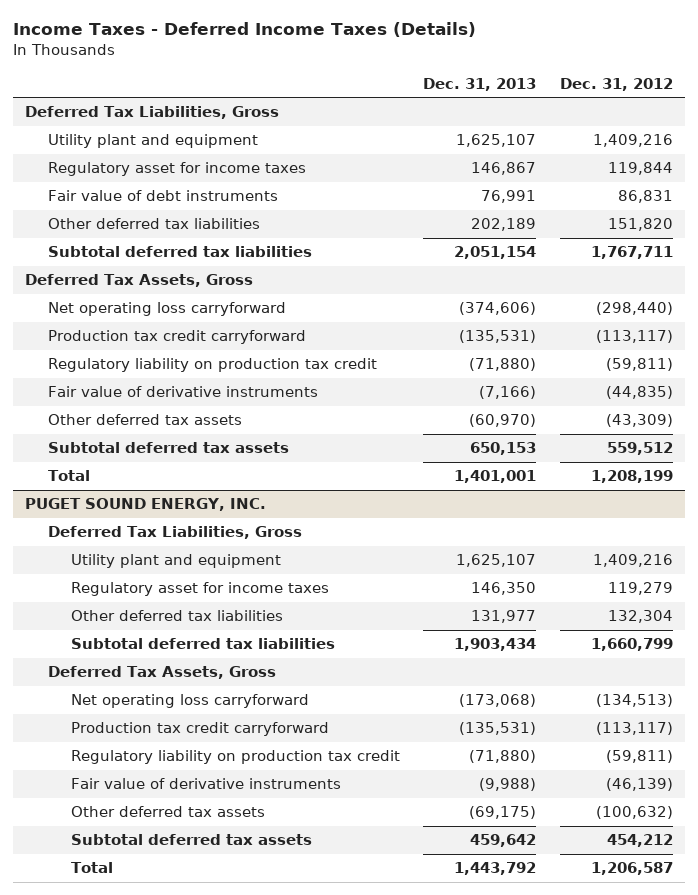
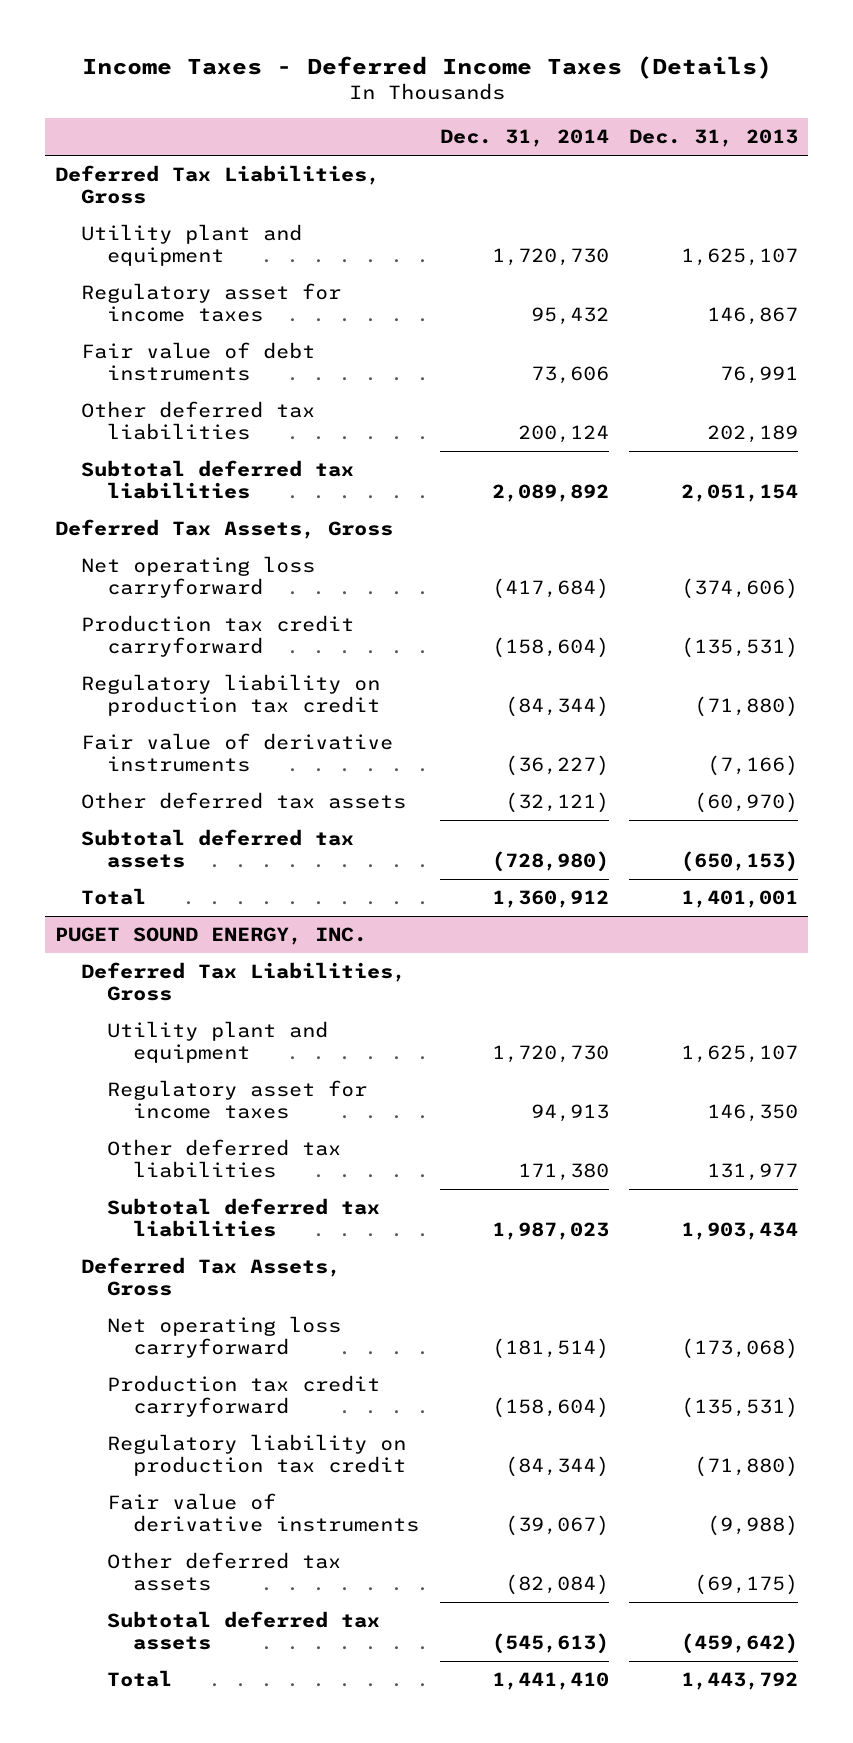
[559,77,673,91] Dec. 31, 2012 -> none
none -> [439,129,609,148] Dec. 31, 2014
[470,442,537,456] 650,153 -> [681,851,799,873] (650,153)
[470,834,537,848] 459,642 -> [681,1633,799,1655] (459,642)

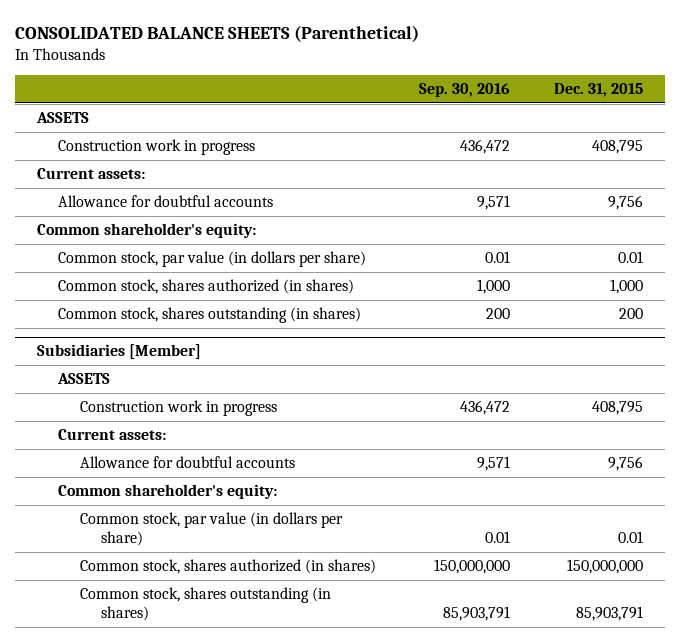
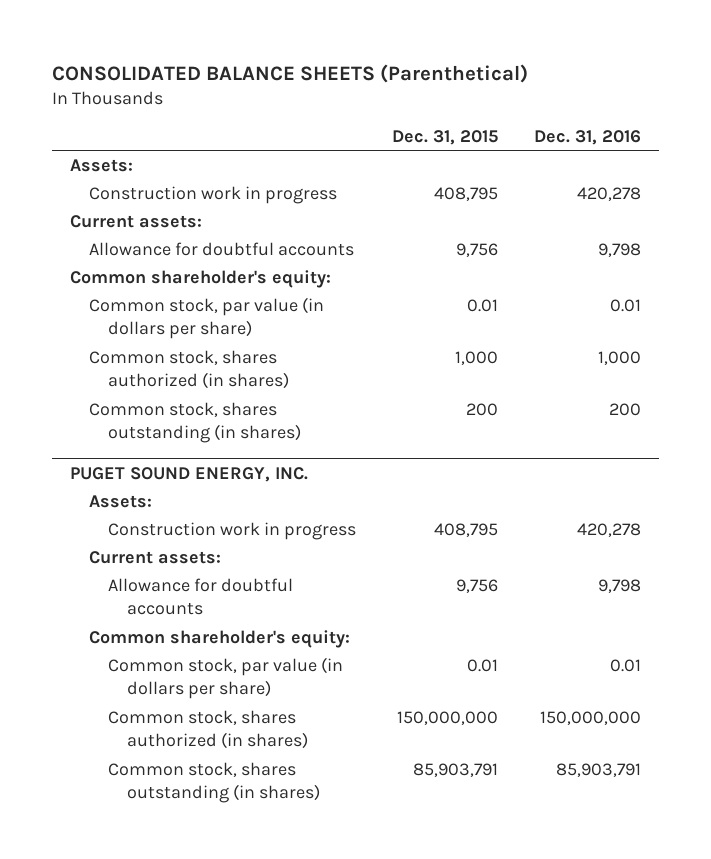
[419,82,511,97] Sep. 30, 2016 -> none
none -> [534,129,642,145] Dec. 31, 2016
[35,112,89,124] ASSETS -> [69,158,133,172] Assets:
[36,344,201,360] Subsidiaries [Member] -> [69,466,308,482] PUGET SOUND ENERGY, INC.
[57,373,111,385] ASSETS -> [88,494,152,508] Assets:

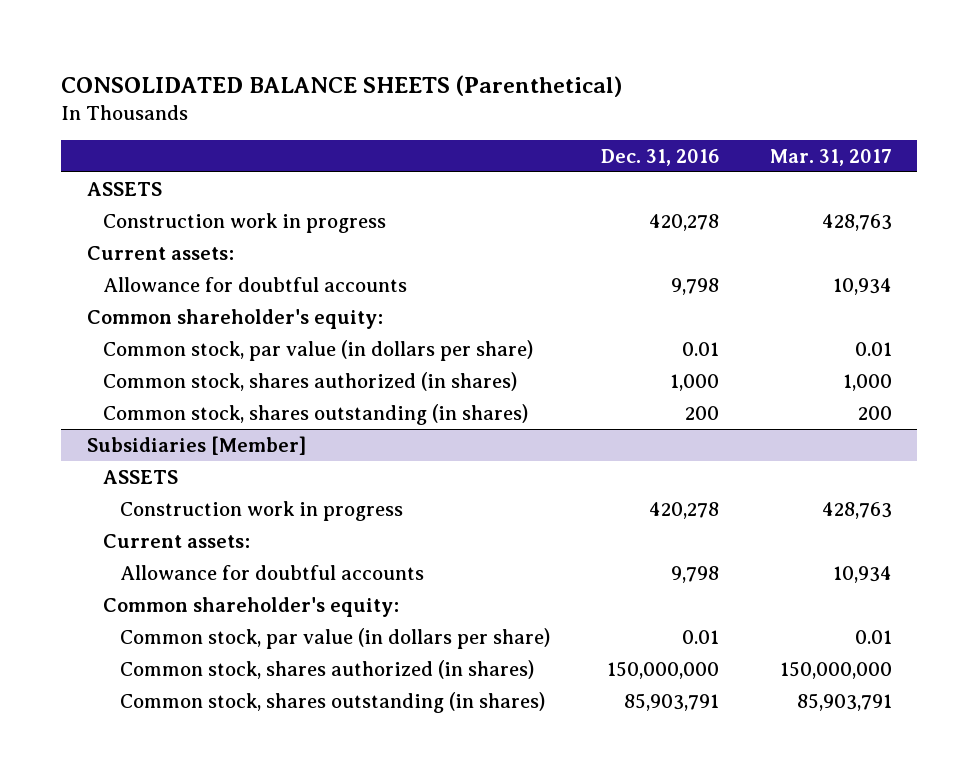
[391,129,498,145] Dec. 31, 2015 -> none
none -> [769,148,892,166] Mar. 31, 2017
[69,158,133,172] Assets: -> [86,181,162,196] ASSETS
[69,466,308,482] PUGET SOUND ENERGY, INC. -> [86,435,306,455] Subsidiaries [Member]
[88,494,152,508] Assets: -> [103,469,179,484] ASSETS

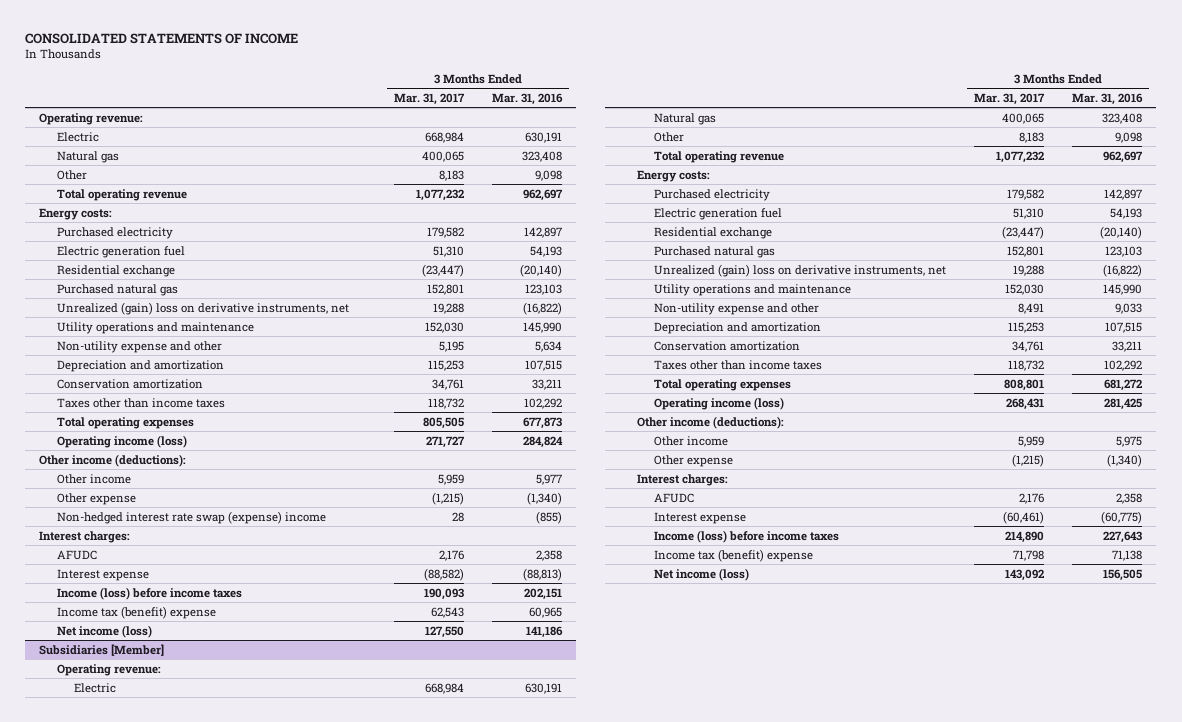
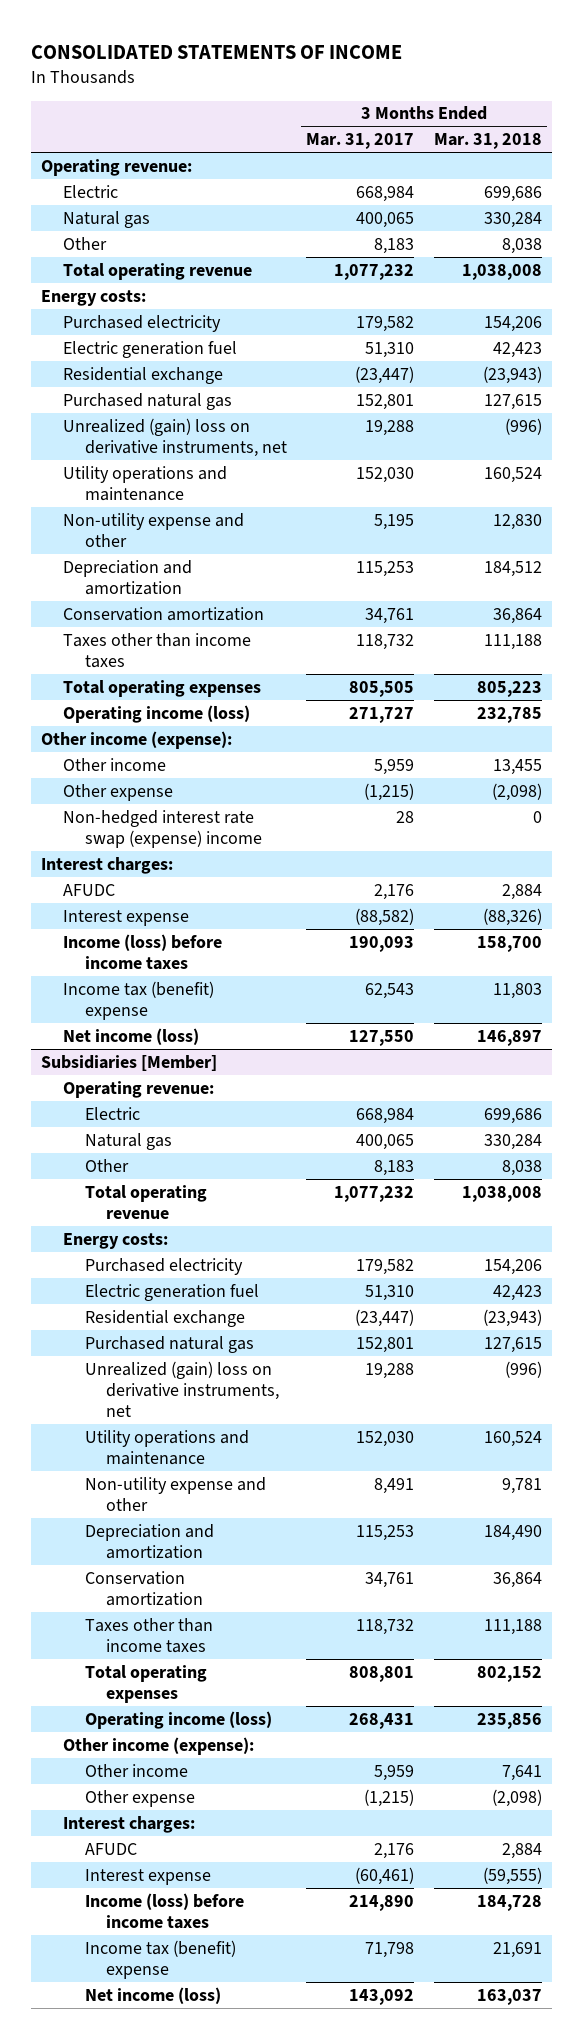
[492,92,564,105] Mar. 31, 2016 -> none
none -> [433,133,542,150] Mar. 31, 2018
[39,453,187,467] Other income (deductions): -> [40,730,232,749] Other income (expense):
[636,415,784,429] Other income (deductions): -> [62,1736,254,1755] Other income (expense):

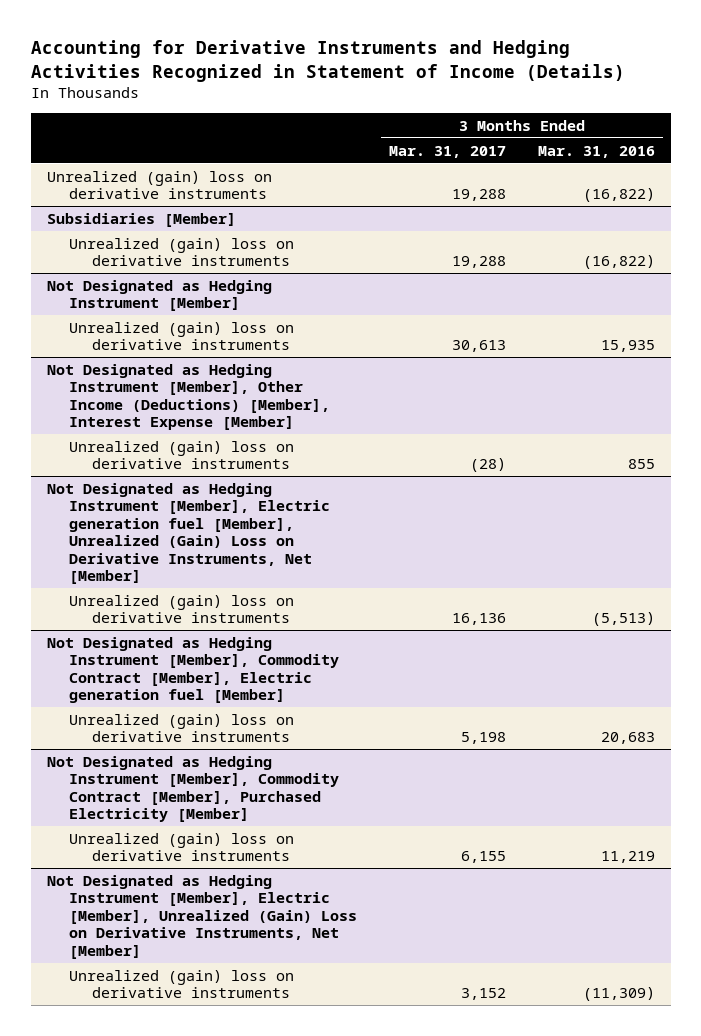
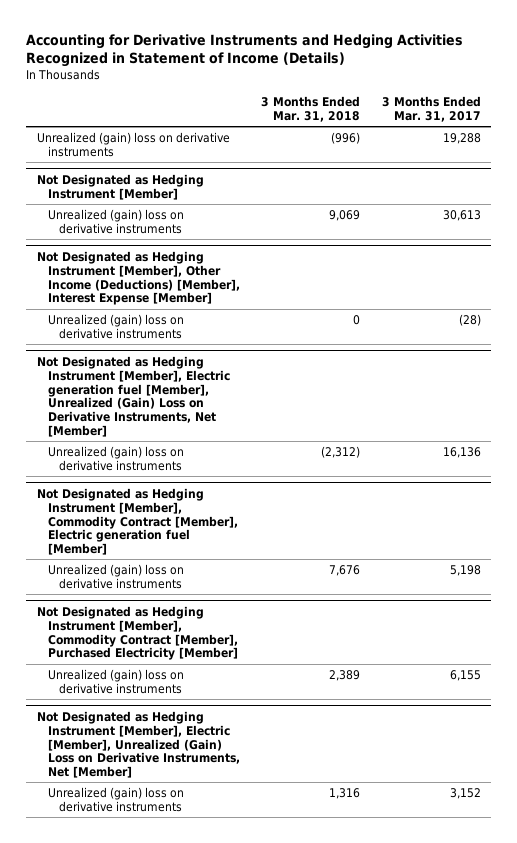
[537,145,655,158] Mar. 31, 2016 -> none
none -> [261,96,361,122] 3 Months Ended Mar. 31, 2018
[46,212,236,227] Subsidiaries [Member] -> none
[69,237,295,267] Unrealized (gain) loss on derivative instruments -> none

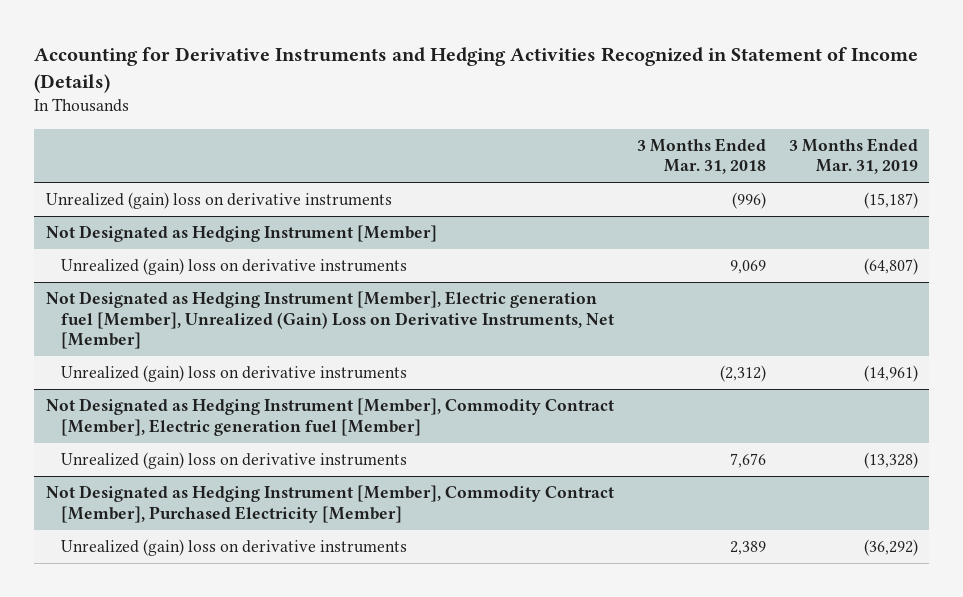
[381,96,481,122] 3 Months Ended Mar. 31, 2017 -> none
none -> [788,138,918,175] 3 Months Ended Mar. 31, 2019
[36,250,240,306] Not Designated as Hedging Instrument [Member], Other Income (Deductions) [Member], Interest Expense [Member] -> none
[47,314,184,339] Unrealized (gain) loss on derivative instruments -> none
[36,710,240,779] Not Designated as Hedging Instrument [Member], Electric [Member], Unrealized (Gain) Loss on Derivative Instruments, Net [Member] -> none
[47,787,184,812] Unrealized (gain) loss on derivative instruments -> none

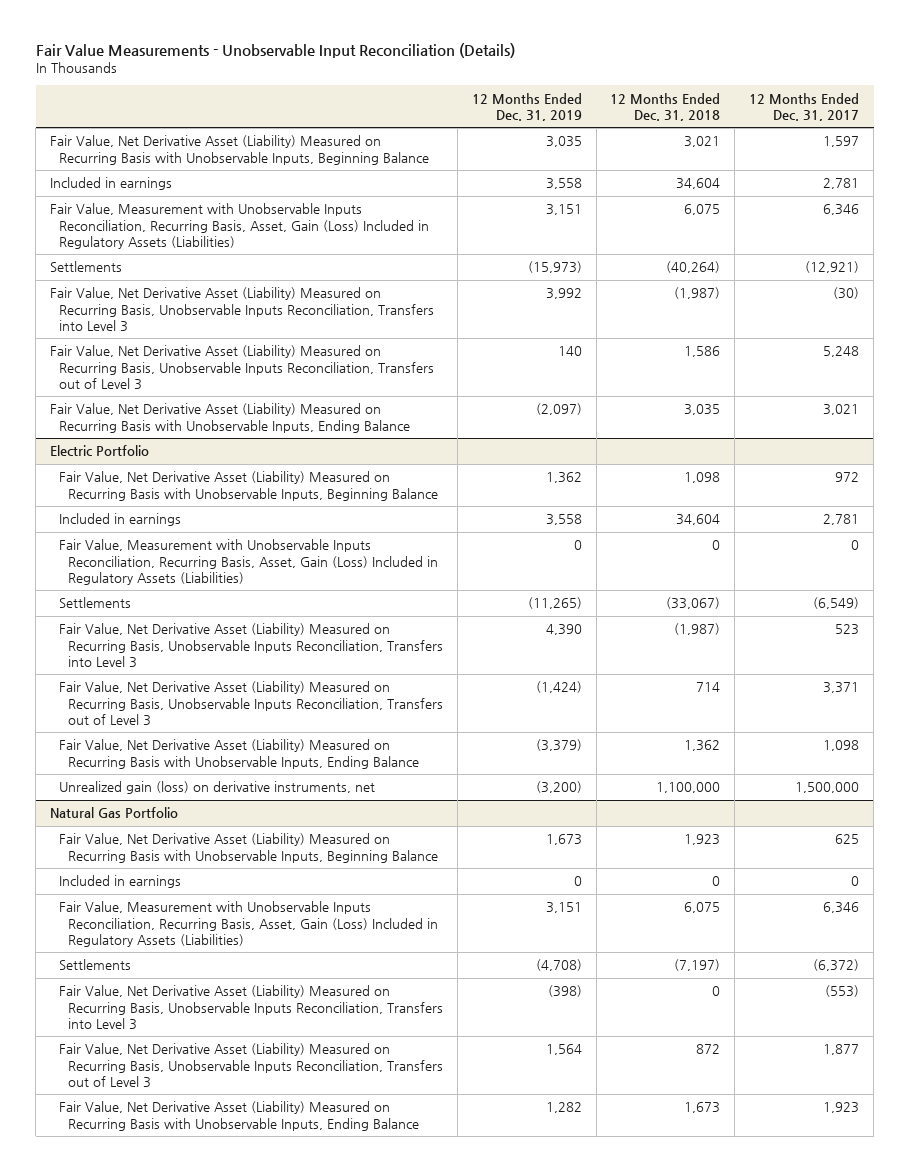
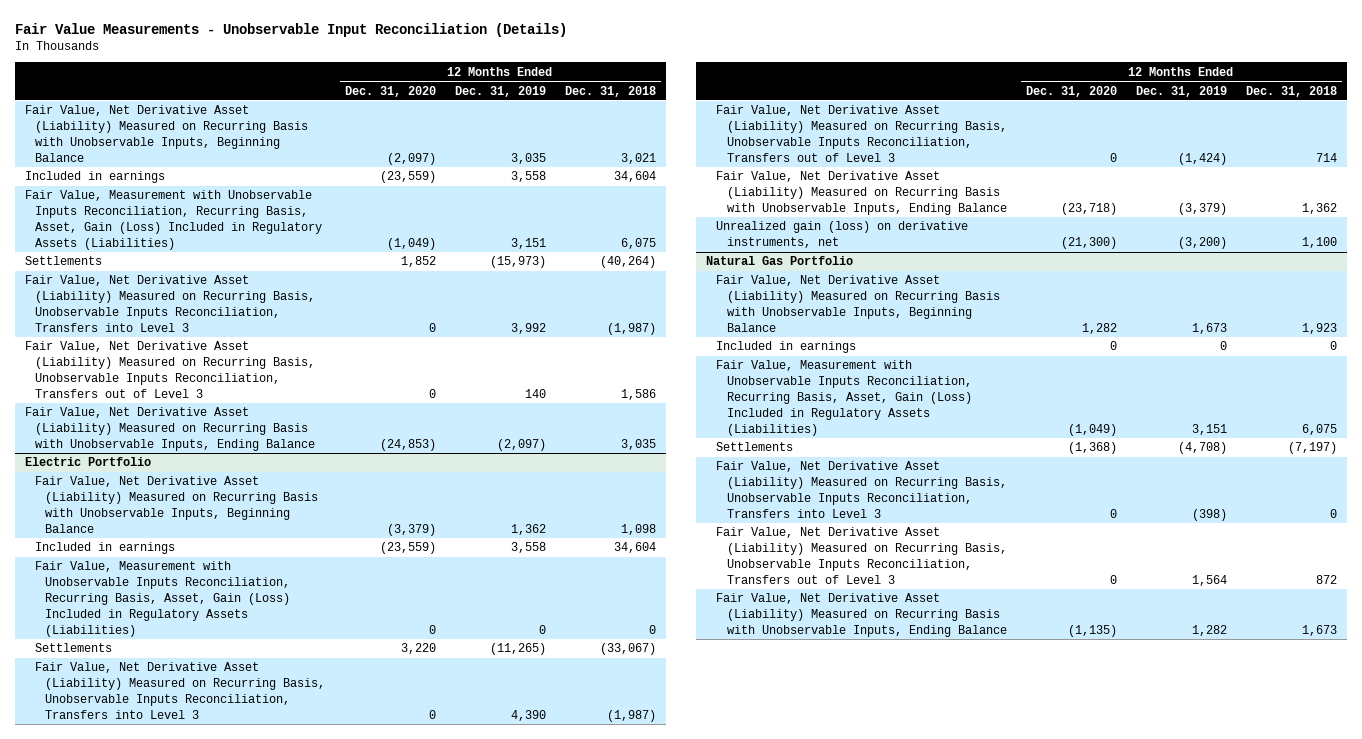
[749,92,860,121] 12 Months Ended Dec. 31, 2017 -> none
none -> [344,85,436,97] Dec. 31, 2020
[656,782,721,794] 1,100,000 -> [1301,237,1337,249] 1,100

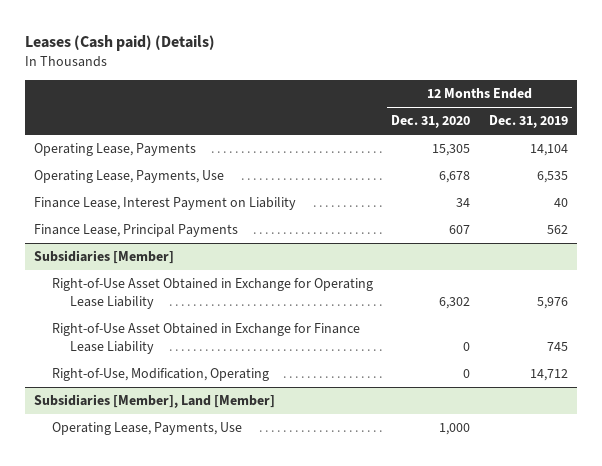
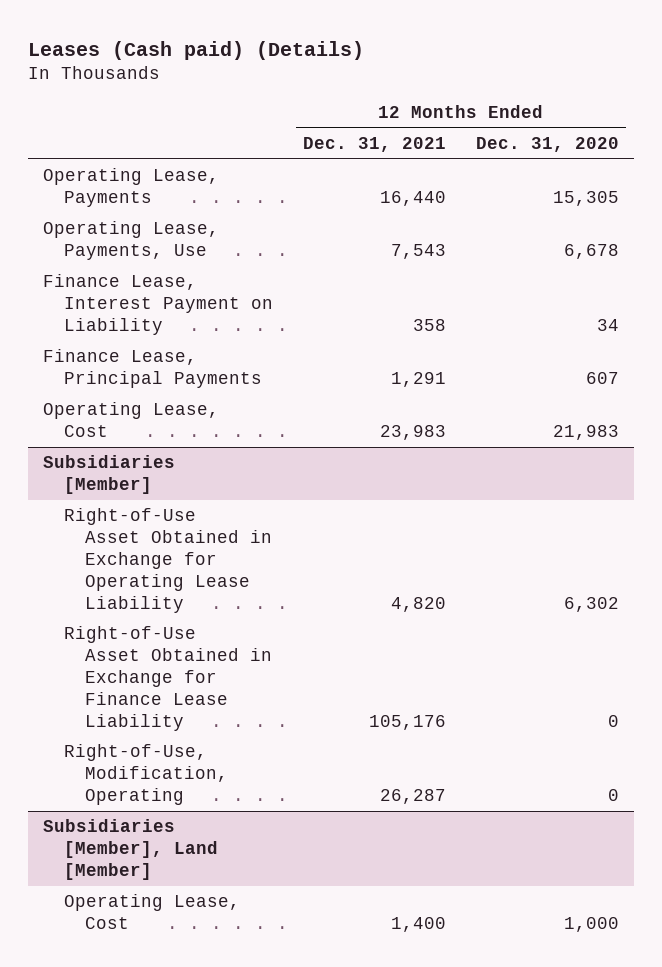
[488,115,568,129] Dec. 31, 2019 -> none
none -> [303,137,447,153] Dec. 31, 2021
none -> [43,402,220,438] Operating Lease, Cost
[52,422,243,436] Operating Lease, Payments, Use -> none
none -> [64,894,241,930] Operating Lease, Cost

